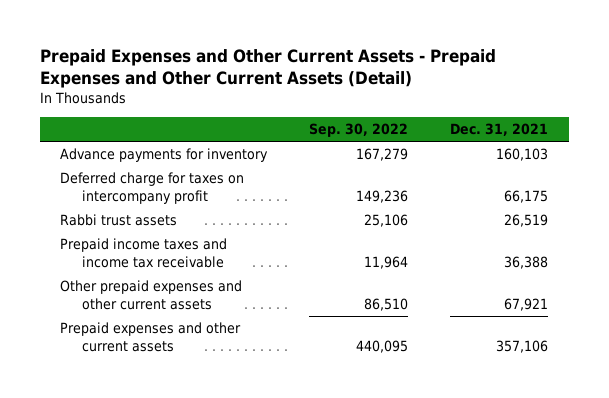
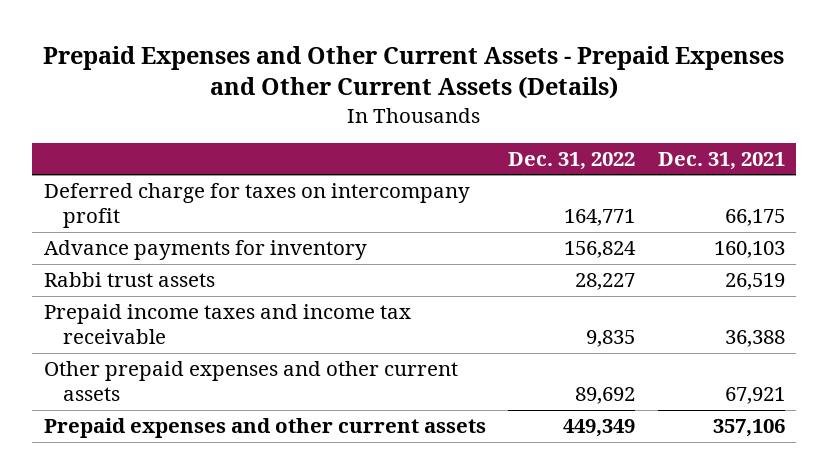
[39,48,496,88] Prepaid Expenses and Other Current Assets - Prepaid Expenses and Other Current Assets (Detail) -> [43,45,785,100] Prepaid Expenses and Other Current Assets - Prepaid Expenses and Other Current Assets (Details)
[309,123,409,138] Sep. 30, 2022 -> none
none -> [508,151,636,170] Dec. 31, 2022
[60,148,269,163] Advance payments for inventory -> [43,240,367,261] Advance payments for inventory

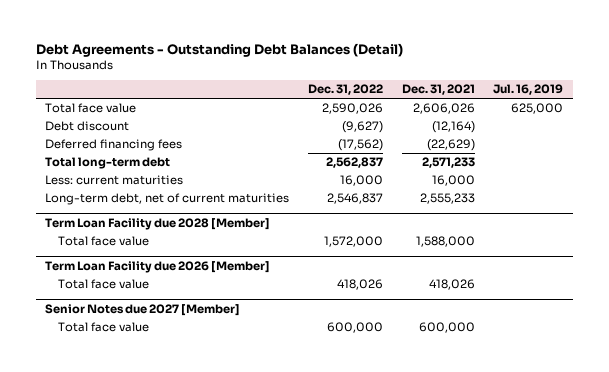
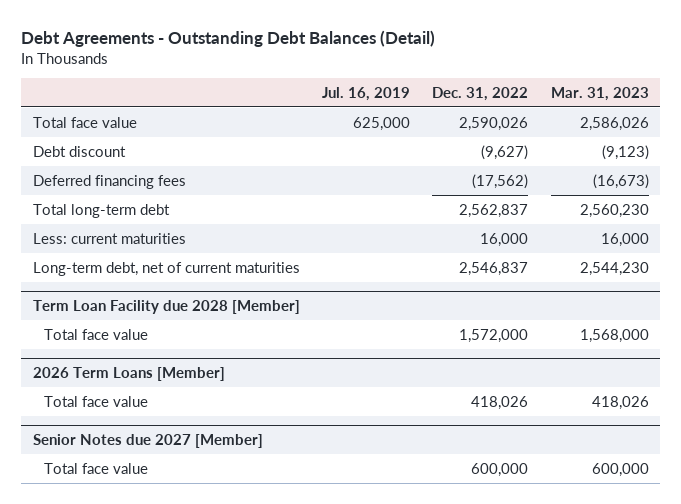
[401,84,475,96] Dec. 31, 2021 -> none
none -> [550,86,649,101] Mar. 31, 2023
[45,261,271,274] Term Loan Facility due 2026 [Member] -> [32,366,225,381] 2026 Term Loans [Member]

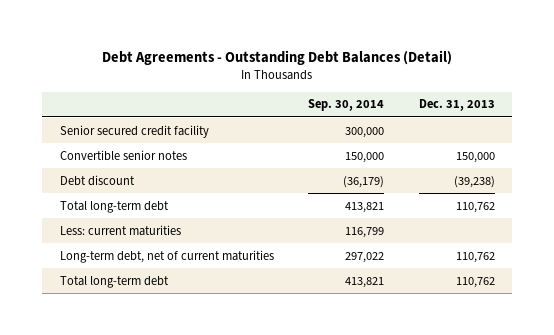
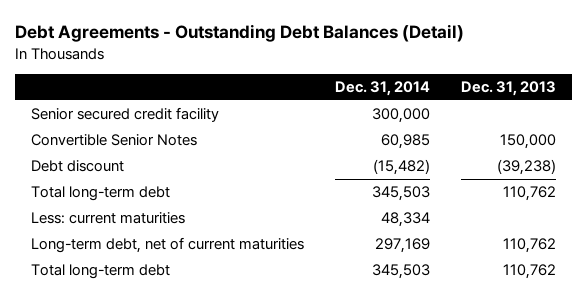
[308,99,385,112] Sep. 30, 2014 -> none
none -> [334,81,430,97] Dec. 31, 2014
[59,149,187,161] Convertible senior notes -> [30,134,197,147] Convertible Senior Notes

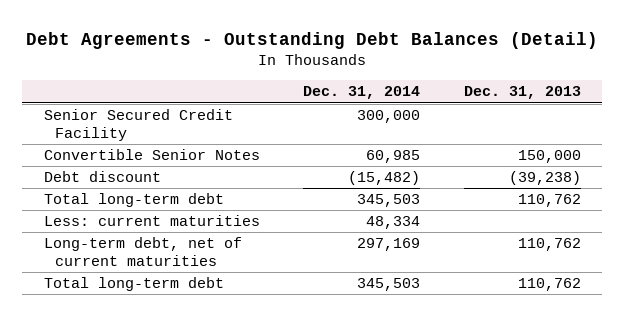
[30,107,219,123] Senior secured credit facility -> [43,109,233,141] Senior Secured Credit Facility

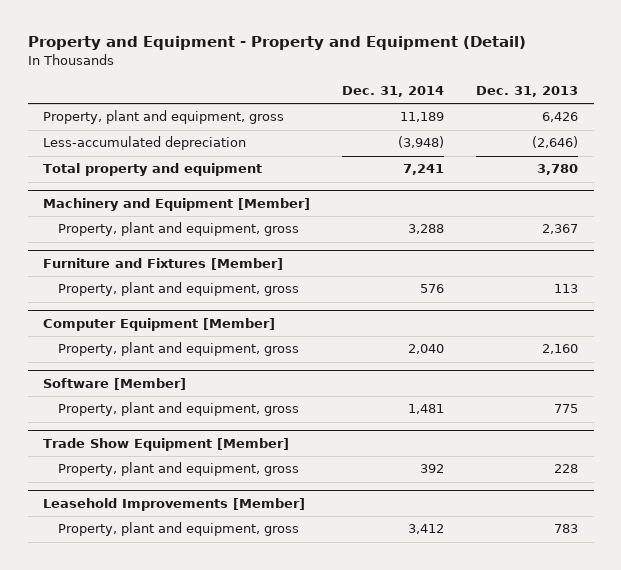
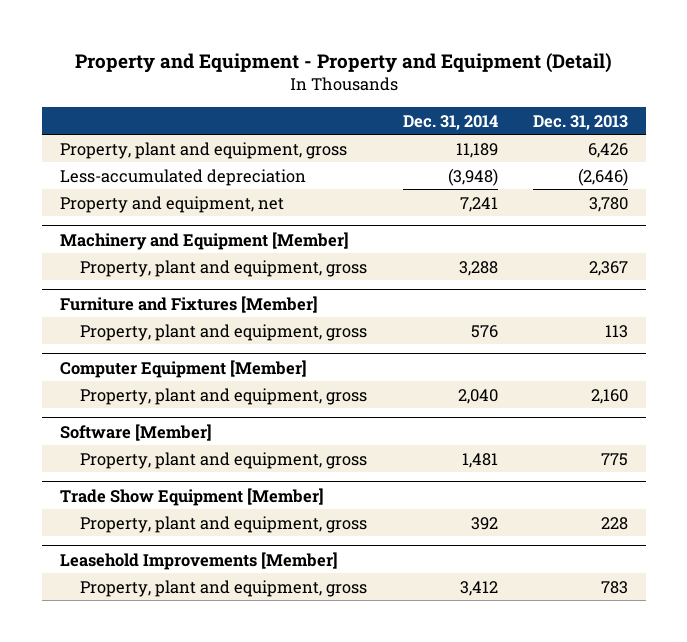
[43,163,263,177] Total property and equipment -> [59,195,284,213] Property and equipment, net

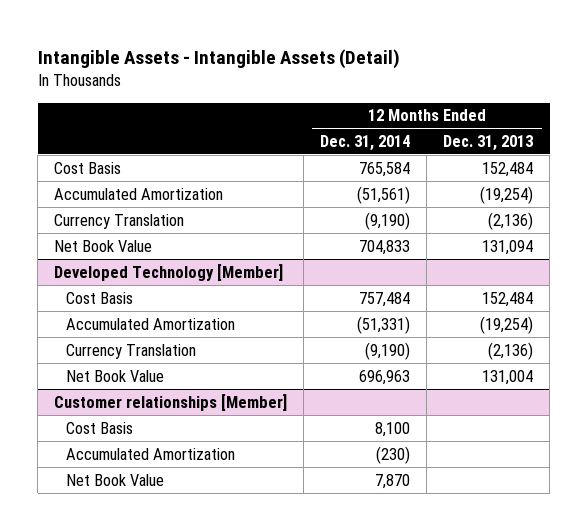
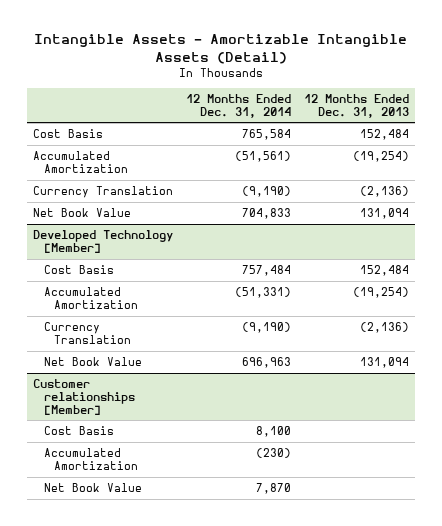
[37,48,400,69] Intangible Assets - Intangible Assets (Detail) -> [34,34,408,64] Intangible Assets - Amortizable Intangible Assets (Detail)
[482,369,534,385] 131,004 -> [359,357,409,369] 131,094

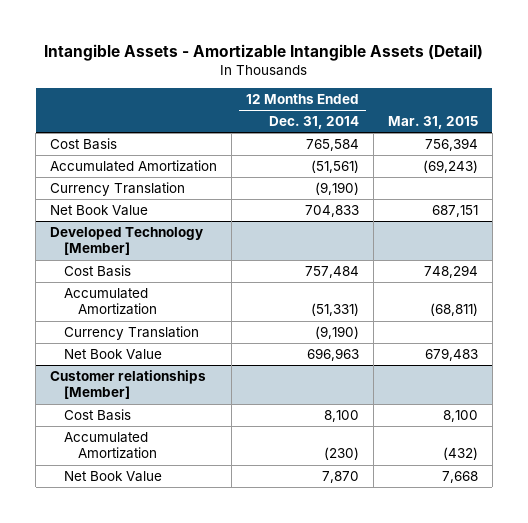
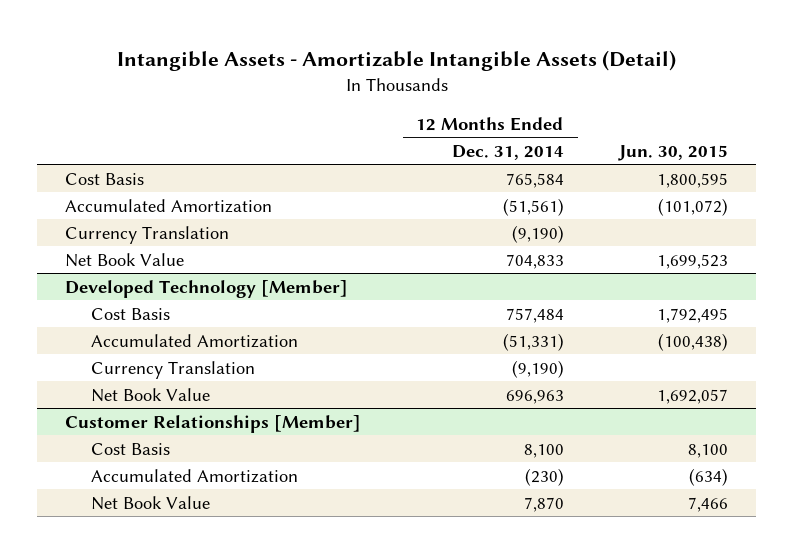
[387,115,478,129] Mar. 31, 2015 -> none
none -> [618,144,729,161] Jun. 30, 2015
[50,369,207,400] Customer relationships [Member] -> [65,414,362,433] Customer Relationships [Member]

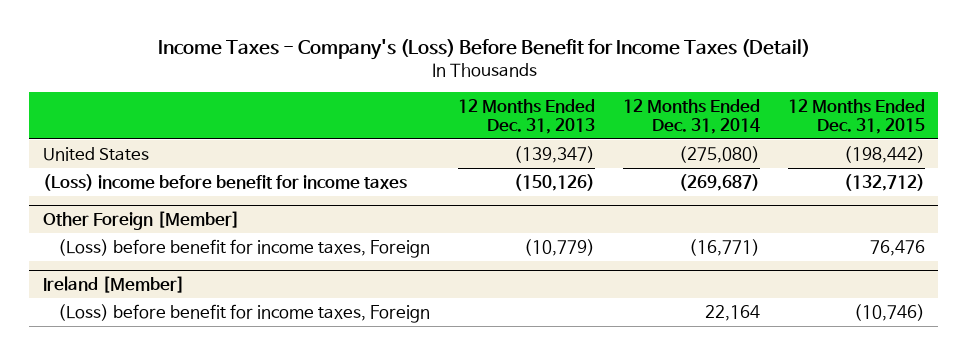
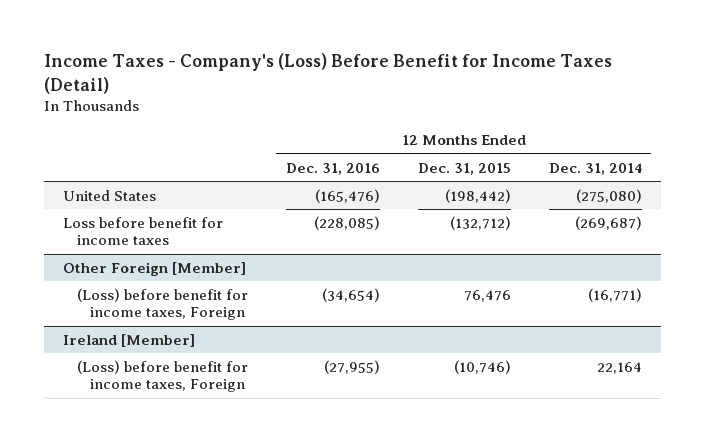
[457,98,595,134] 12 Months Ended Dec. 31, 2013 -> none
none -> [285,162,380,175] Dec. 31, 2016
[42,173,407,191] (Loss) income before benefit for income taxes -> [62,216,223,246] Loss before benefit for income taxes

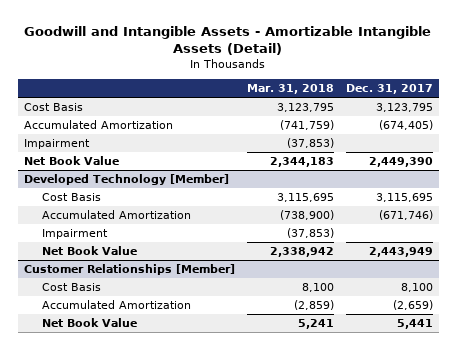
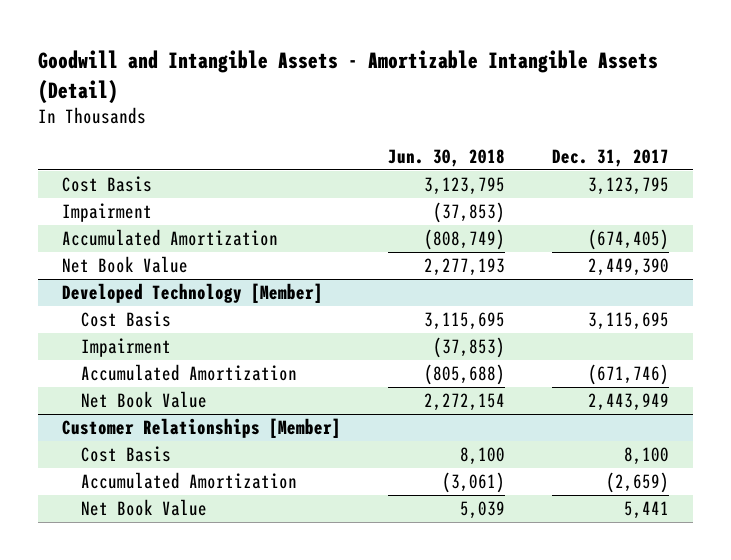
[246,84,334,95] Mar. 31, 2018 -> none
none -> [387,148,505,167] Jun. 30, 2018
[24,120,174,130] Accumulated Amortization -> [61,229,278,247] Accumulated Amortization
[41,210,191,220] Accumulated Amortization -> [80,364,297,382] Accumulated Amortization

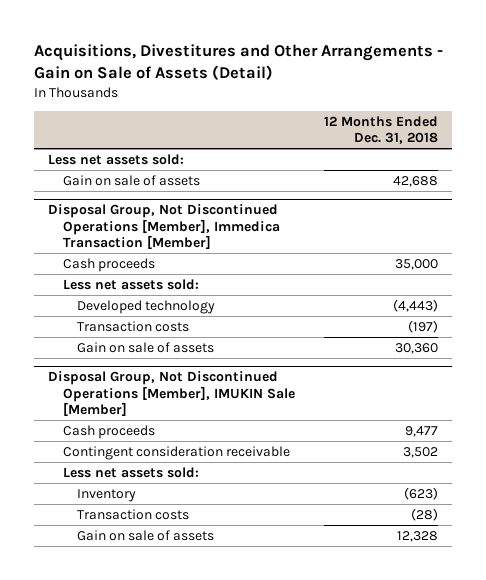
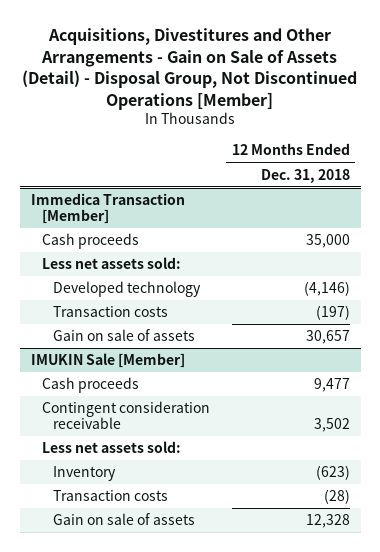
[33,43,443,80] Acquisitions, Divestitures and Other Arrangements - Gain on Sale of Assets (Detail) -> [22,28,358,110] Acquisitions, Divestitures and Other Arrangements - Gain on Sale of Assets (Detail) - Disposal Group, Not Discontinued Operations [Member]
[48,153,185,165] Less net assets sold: -> none
[62,174,200,186] Gain on sale of assets -> none
[48,204,280,250] Disposal Group, Not Discontinued Operations [Member], Immedica Transaction [Member] -> none
none -> [30,193,185,225] Immedica Transaction [Member]
[392,298,438,312] (4,443) -> [303,281,350,297] (4,146)
[48,371,295,417] Disposal Group, Not Discontinued Operations [Member], IMUKIN Sale [Member] -> none
[394,342,438,354] 30,360 -> [305,330,350,345] 30,657
none -> [30,353,185,369] IMUKIN Sale [Member]

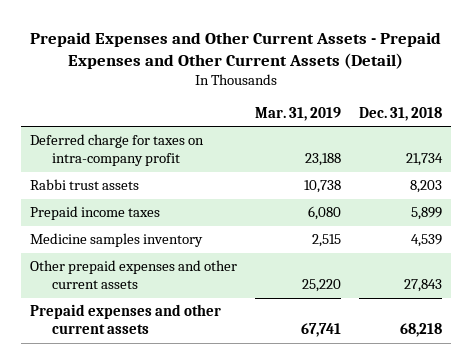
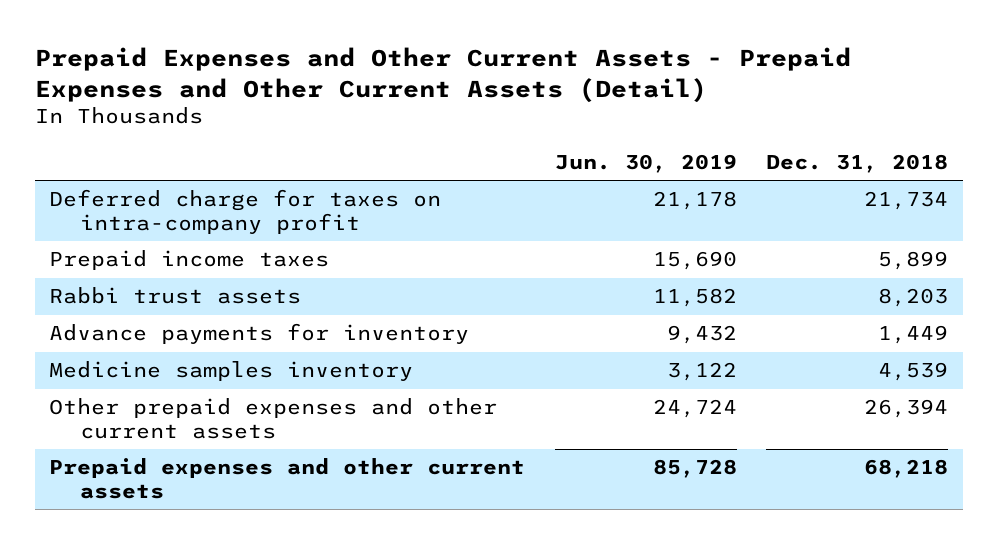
[255,106,342,121] Mar. 31, 2019 -> none
none -> [554,153,737,173] Jun. 30, 2019
[30,179,140,191] Rabbi trust assets -> [49,287,302,305] Rabbi trust assets
none -> [49,323,470,345] Advance payments for inventory
[404,279,443,293] 27,843 -> [864,399,949,419] 26,394

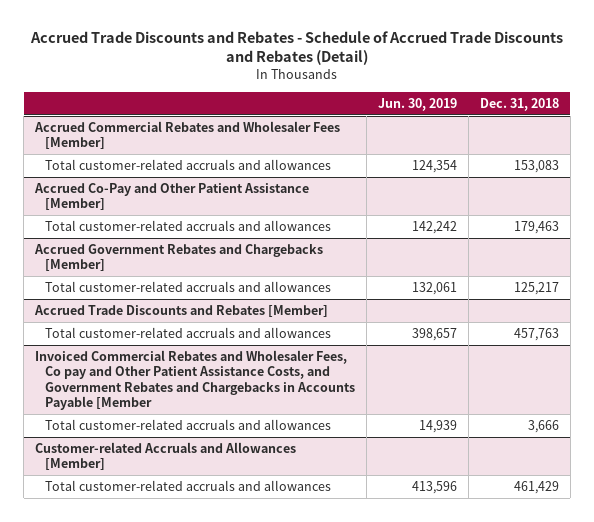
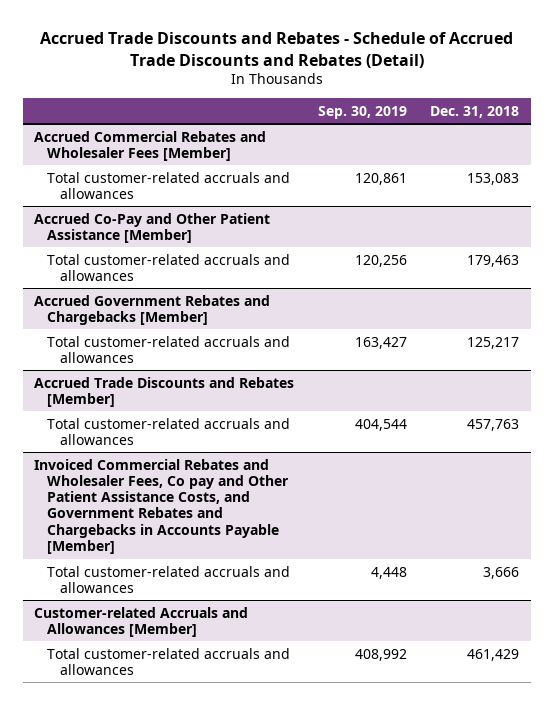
[377,98,457,112] Jun. 30, 2019 -> none
none -> [317,105,407,119] Sep. 30, 2019
[34,350,356,410] Invoiced Commercial Rebates and Wholesaler Fees, Co pay and Other Patient Assistance Costs, and Government Rebates and Chargebacks in Accounts Payable [Member -> [34,458,290,555] Invoiced Commercial Rebates and Wholesaler Fees, Co pay and Other Patient Assistance Costs, and Government Rebates and Chargebacks in Accounts Payable [Member]

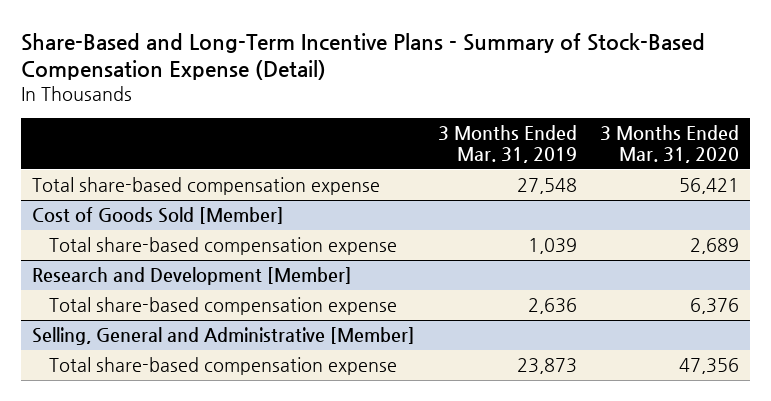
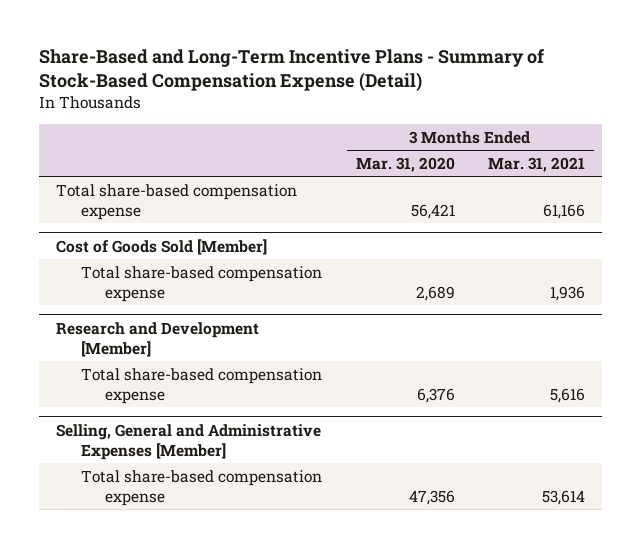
[438,125,578,164] 3 Months Ended Mar. 31, 2019 -> none
none -> [488,156,586,172] Mar. 31, 2021
[32,327,416,346] Selling, General and Administrative [Member] -> [56,423,322,460] Selling, General and Administrative Expenses [Member]

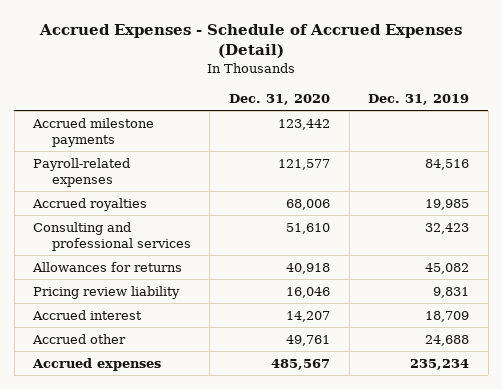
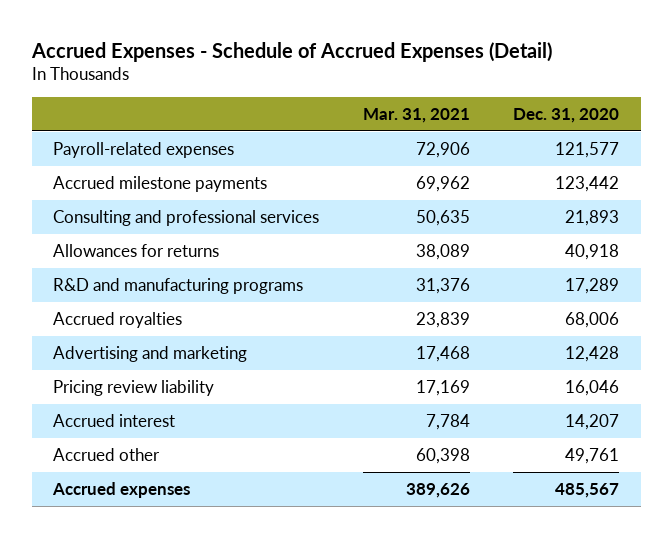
[368,94,470,106] Dec. 31, 2019 -> none
none -> [362,107,470,123] Mar. 31, 2021
[32,117,155,147] Accrued milestone payments -> [53,175,268,192] Accrued milestone payments
[285,222,330,234] 51,610 -> [565,209,620,226] 21,893
none -> [53,277,304,294] R&D and manufacturing programs
[32,197,148,211] Accrued royalties -> [53,311,183,328] Accrued royalties
none -> [53,345,248,362] Advertising and marketing

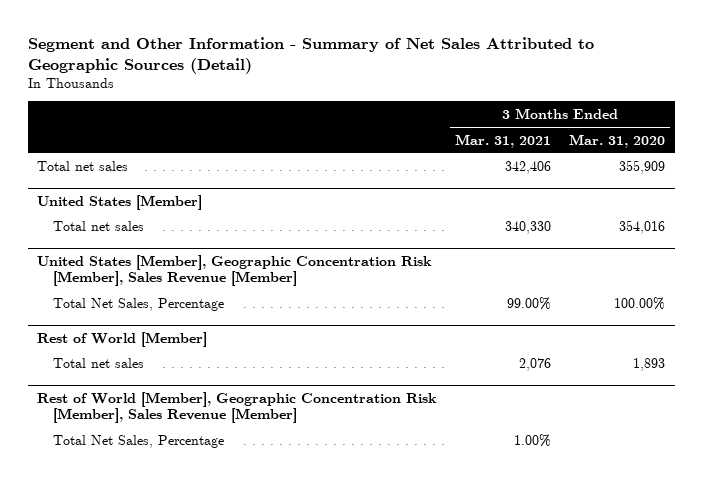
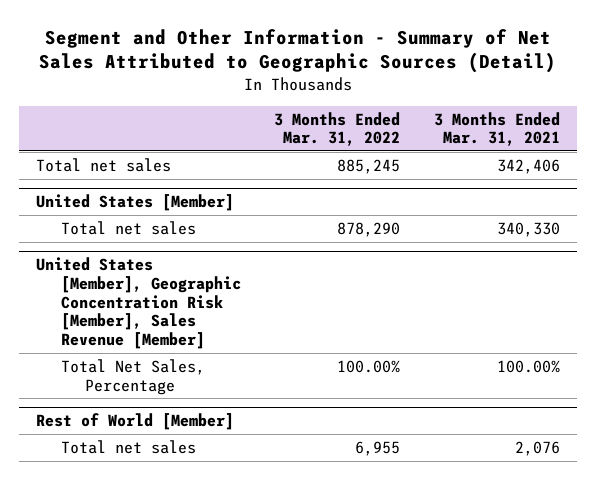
[569,133,666,148] Mar. 31, 2020 -> none
none -> [274,111,401,147] 3 Months Ended Mar. 31, 2022
[506,297,551,311] 99.00% -> [497,359,561,373] 100.00%
[37,391,438,424] Rest of World [Member], Geographic Concentration Risk [Member], Sales Revenue [Member] -> none
[53,435,225,449] Total Net Sales, Percentage -> none

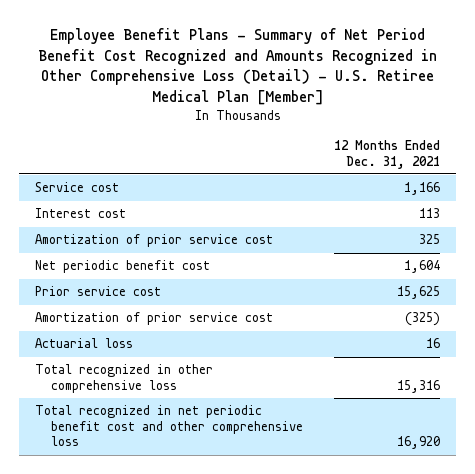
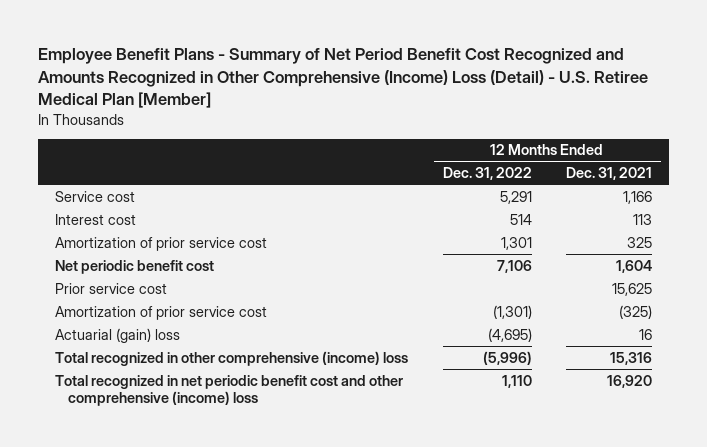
[37,27,437,105] Employee Benefit Plans - Summary of Net Period Benefit Cost Recognized and Amounts Recognized in Other Comprehensive Loss (Detail) - U.S. Retiree Medical Plan [Member] -> [38,48,649,109] Employee Benefit Plans - Summary of Net Period Benefit Cost Recognized and Amounts Recognized in Other Comprehensive (Income) Loss (Detail) - U.S. Retiree Medical Plan [Member]
none -> [442,167,532,181] Dec. 31, 2022
[35,338,134,349] Actuarial loss -> [55,327,181,343] Actuarial (gain) loss
[35,364,214,393] Total recognized in other comprehensive loss -> [55,350,409,366] Total recognized in other comprehensive (income) loss
[35,405,303,447] Total recognized in net periodic benefit cost and other comprehensive loss -> [55,374,404,406] Total recognized in net periodic benefit cost and other comprehensive (income) loss

